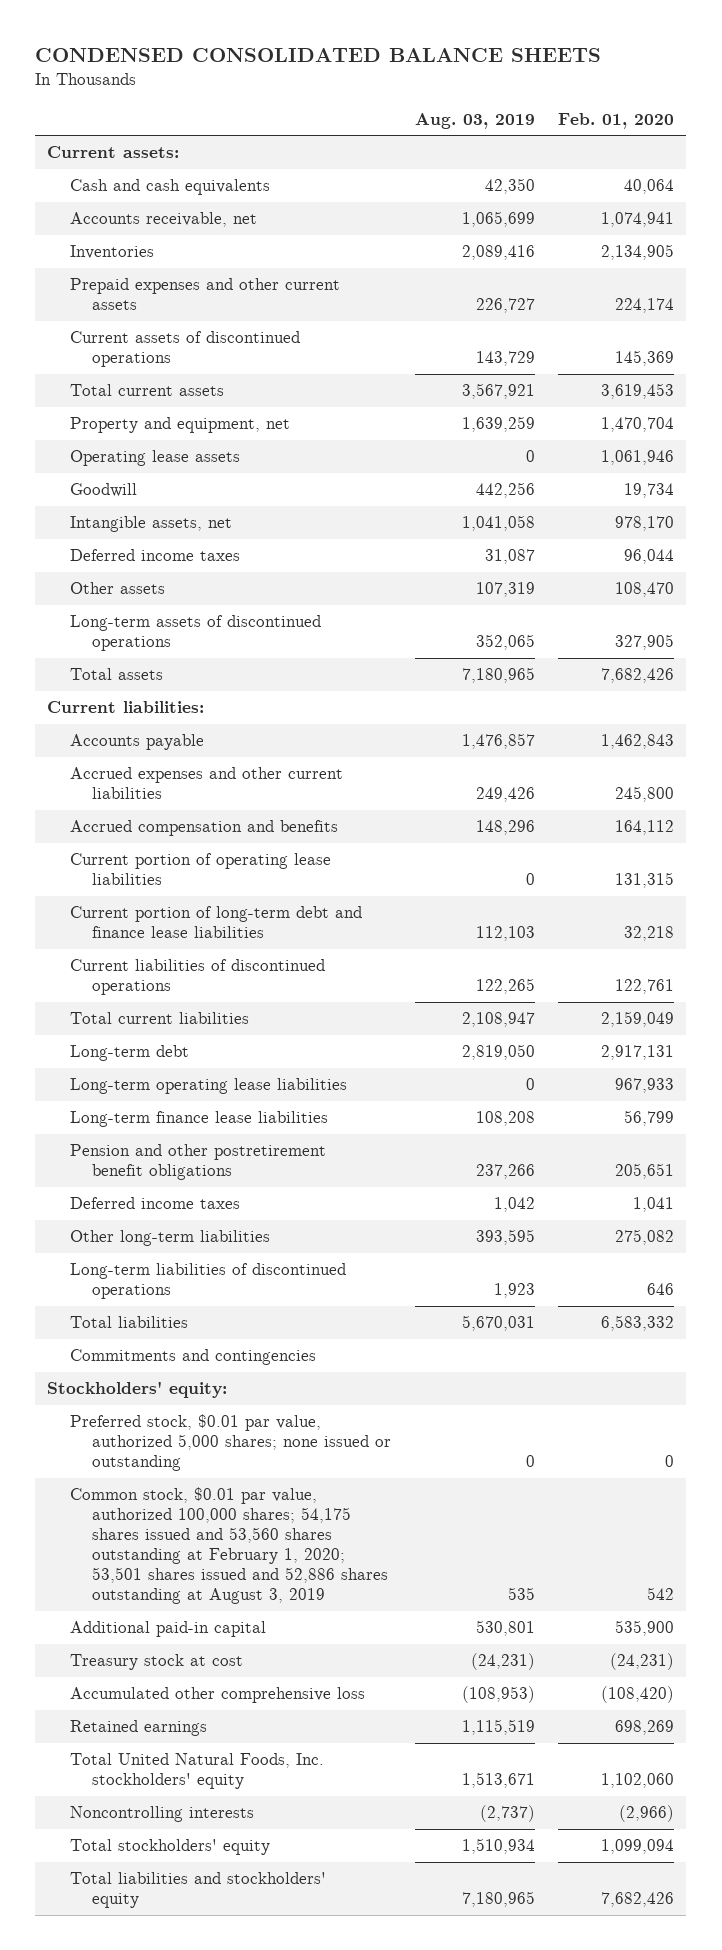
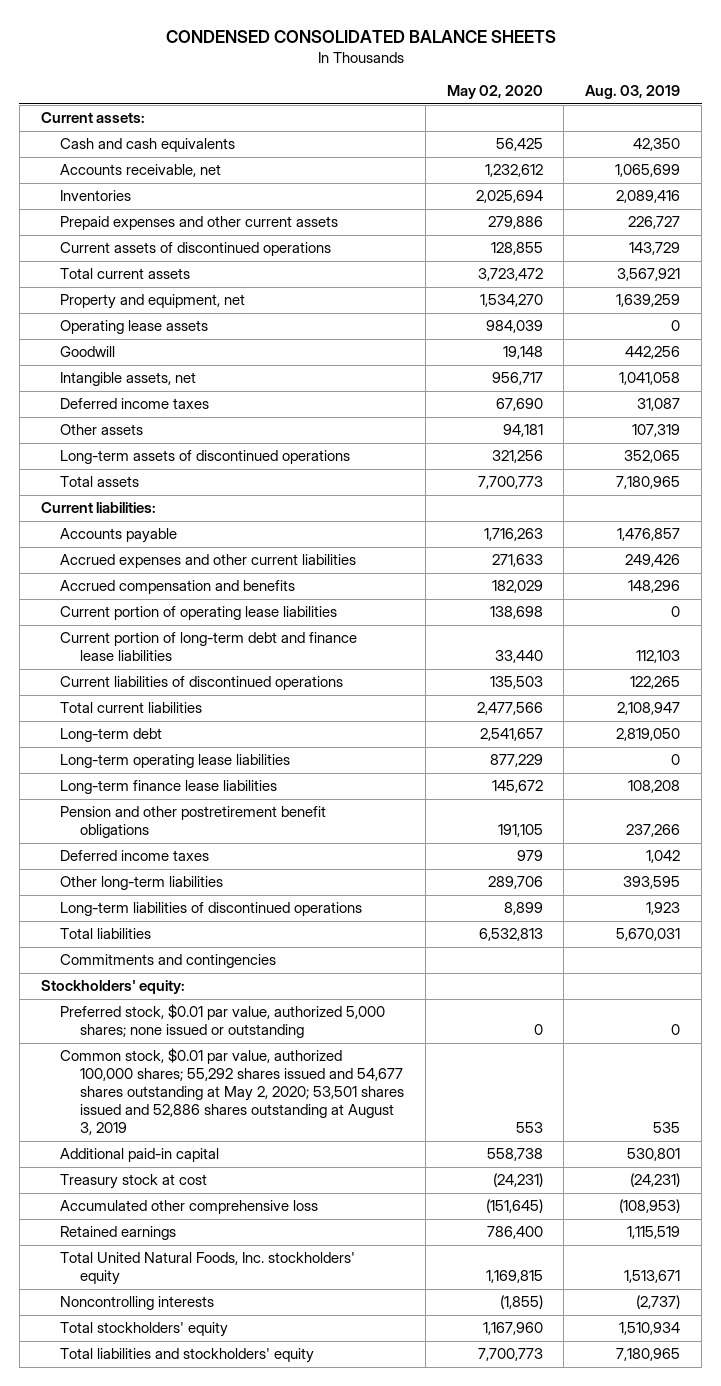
[558,112,675,129] Feb. 01, 2020 -> none
none -> [446,85,543,100] May 02, 2020
[69,1487,389,1605] Common stock, $0.01 par value, authorized 100,000 shares; 54,175 shares issued and 53,560 shares outstanding at February 1, 2020; 53,501 shares issued and 52,886 shares outstanding at August 3, 2019 -> [60,1048,404,1136] Common stock, $0.01 par value, authorized 100,000 shares; 55,292 shares issued and 54,677 shares outstanding at May 2, 2020; 53,501 shares issued and 52,886 shares outstanding at August 3, 2019

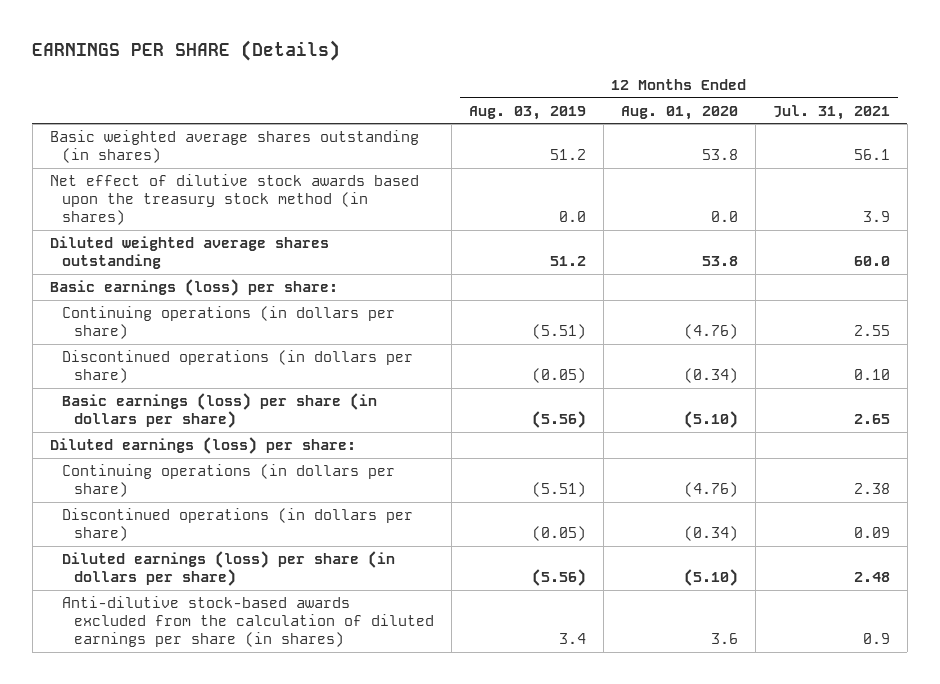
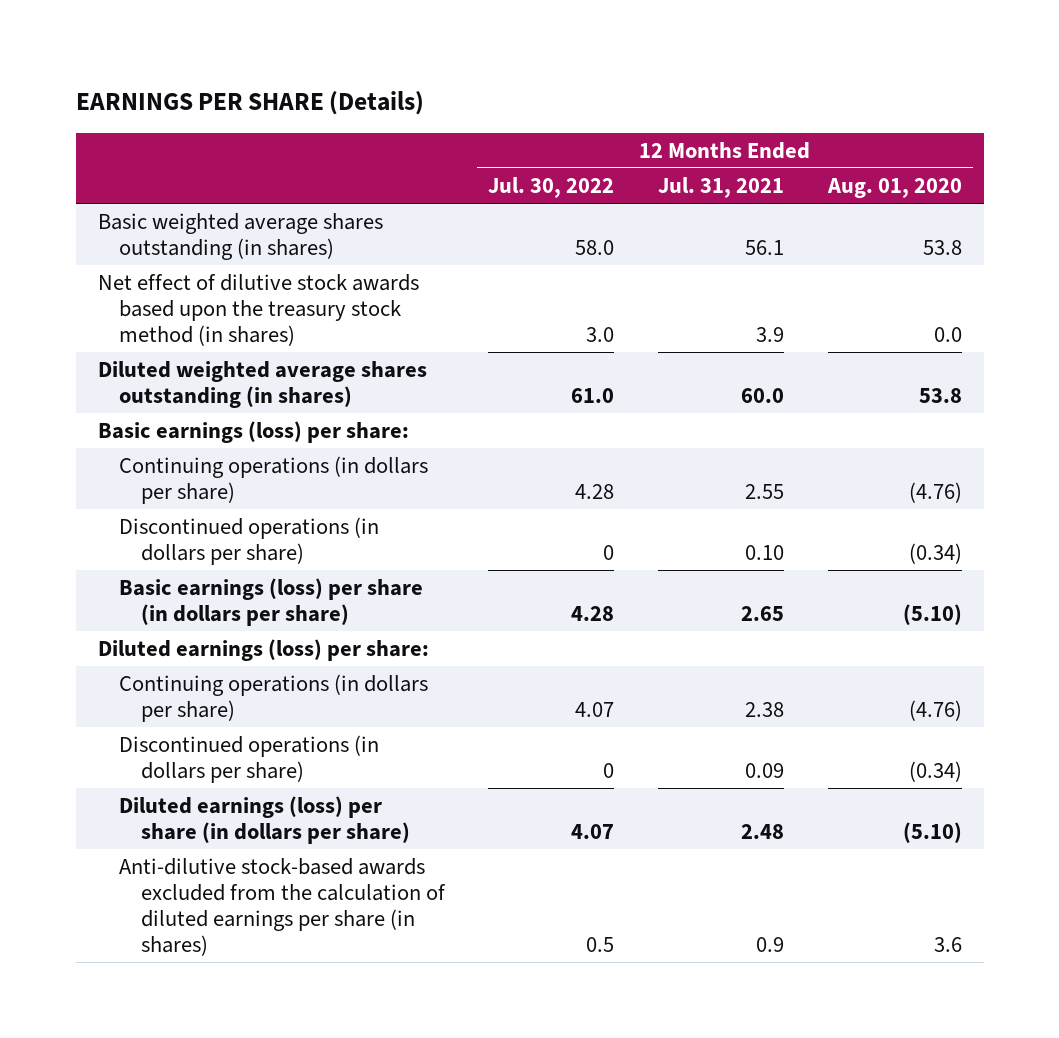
[469,105,587,120] Aug. 03, 2019 -> none
none -> [488,176,615,198] Jul. 30, 2022
[49,236,329,270] Diluted weighted average shares outstanding -> [97,360,427,408] Diluted weighted average shares outstanding (in shares)

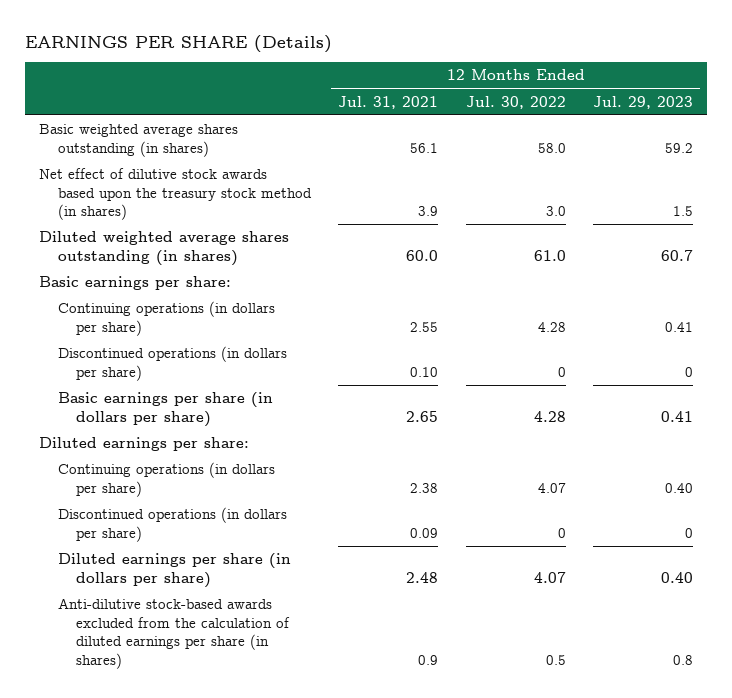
[826,177,962,198] Aug. 01, 2020 -> none
none -> [593,95,694,109] Jul. 29, 2023
[97,420,409,443] Basic earnings (loss) per share: -> [38,276,231,291] Basic earnings per share:
[119,577,424,626] Basic earnings (loss) per share (in dollars per share) -> [57,392,273,427] Basic earnings per share (in dollars per share)
[97,638,429,661] Diluted earnings (loss) per share: -> [38,437,249,452] Diluted earnings per share:
[119,795,410,844] Diluted earnings (loss) per share (in dollars per share) -> [57,553,291,588] Diluted earnings per share (in dollars per share)

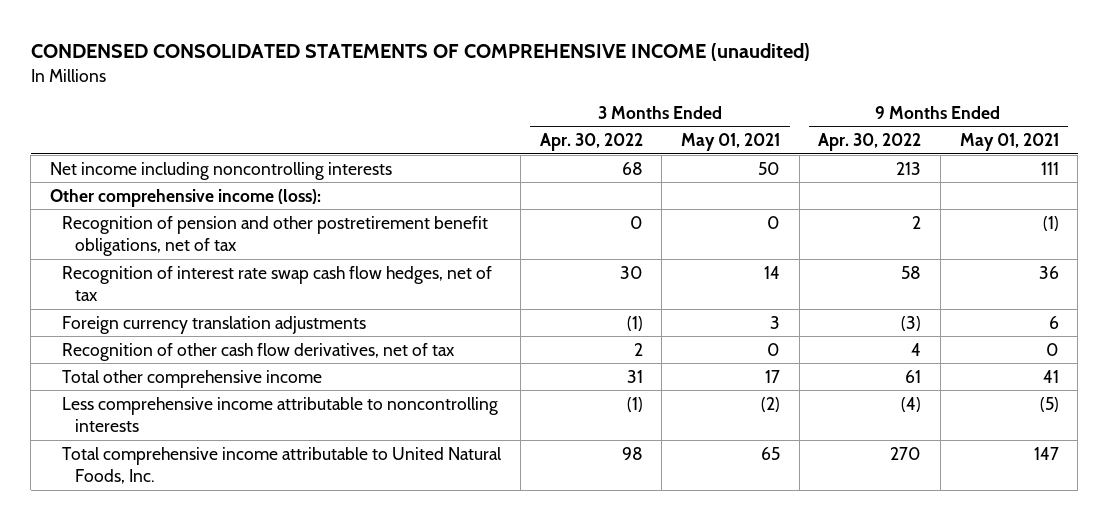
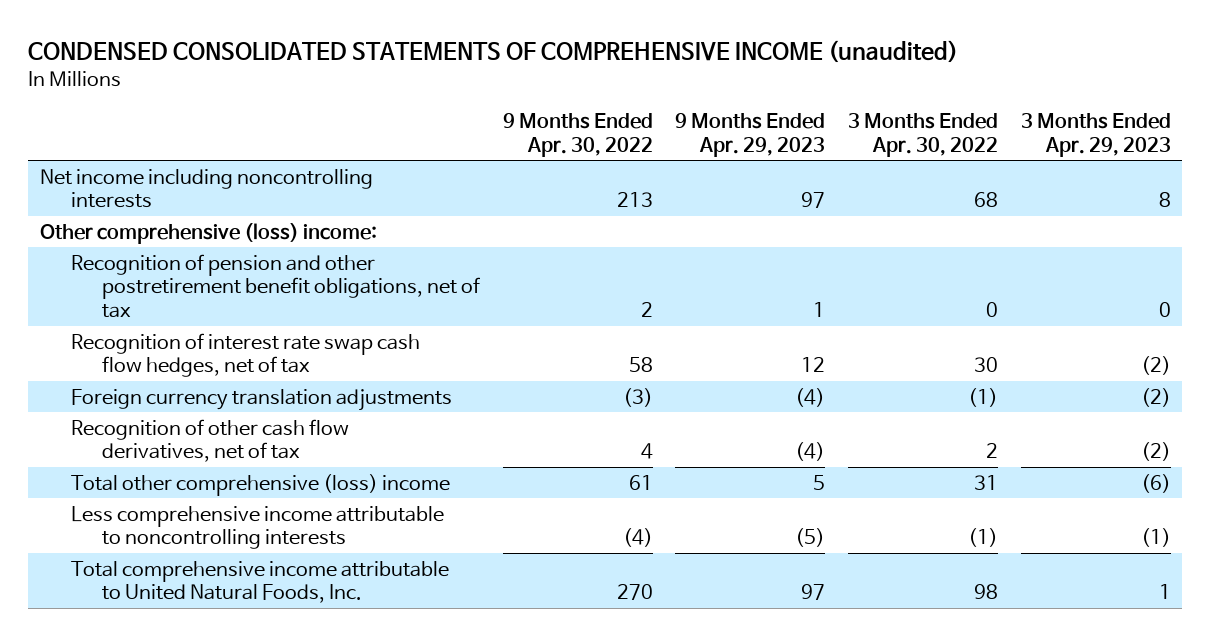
[680,133,780,152] May 01, 2021 -> none
[959,133,1059,152] May 01, 2021 -> none
none -> [675,113,826,157] 9 Months Ended Apr. 29, 2023
none -> [1020,113,1171,157] 3 Months Ended Apr. 29, 2023
[50,188,322,207] Other comprehensive income (loss): -> [39,222,377,244] Other comprehensive (loss) income:
[62,369,323,388] Total other comprehensive income -> [70,473,450,496] Total other comprehensive (loss) income

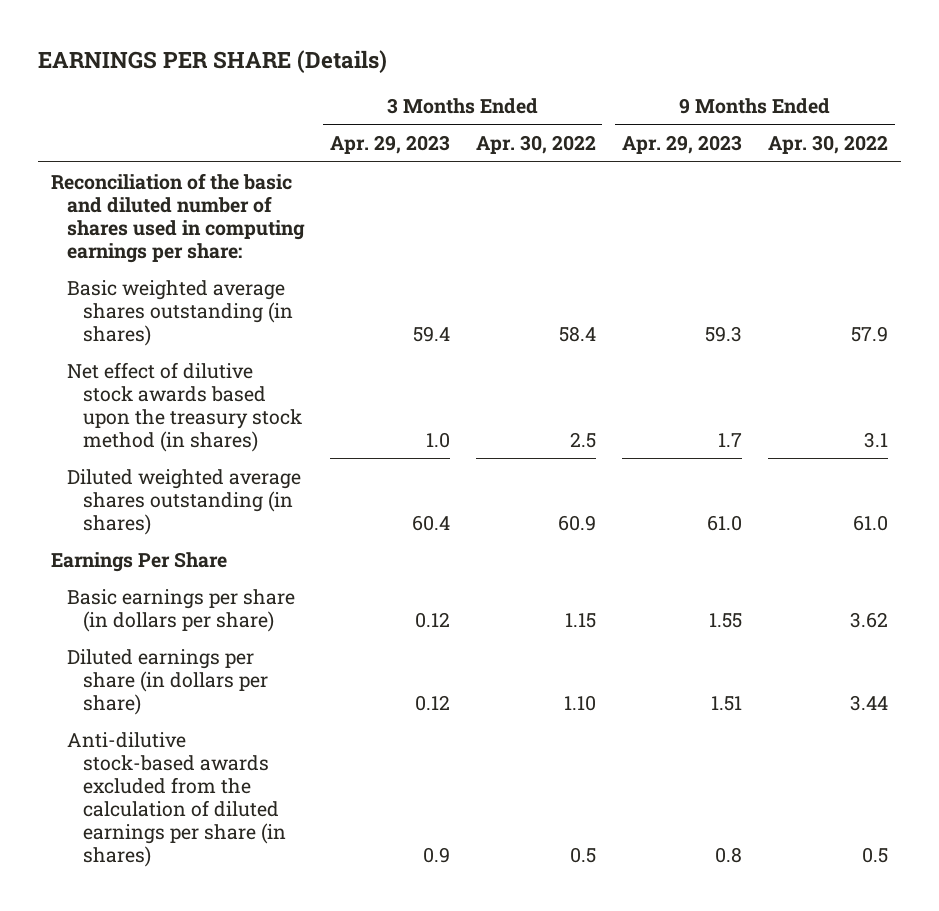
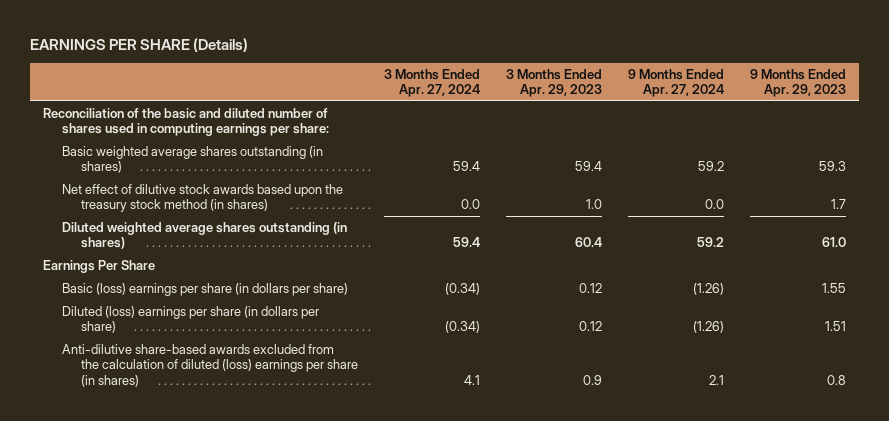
[475,135,596,155] Apr. 30, 2022 -> none
[768,135,889,155] Apr. 30, 2022 -> none
none -> [384,69,481,98] 3 Months Ended Apr. 27, 2024
none -> [628,69,725,98] 9 Months Ended Apr. 27, 2024
[66,588,295,632] Basic earnings per share (in dollars per share) -> [62,282,349,296] Basic (loss) earnings per share (in dollars per share)
[66,648,268,715] Diluted earnings per share (in dollars per share) -> [62,305,320,334] Diluted (loss) earnings per share (in dollars per share)
[66,731,286,867] Anti-dilutive stock-based awards excluded from the calculation of diluted earnings per share (in shares) -> [62,343,359,387] Anti-dilutive share-based awards excluded from the calculation of diluted (loss) earnings per share (in shares)

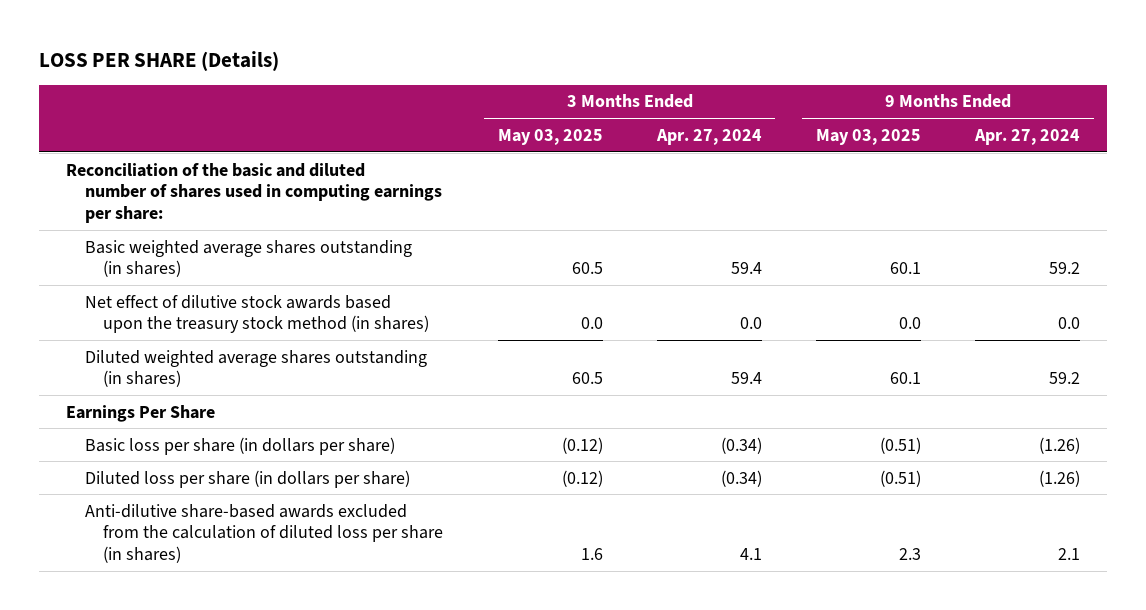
[30,38,249,53] EARNINGS PER SHARE (Details) -> [38,50,279,71] LOSS PER SHARE (Details)
[506,69,603,98] 3 Months Ended Apr. 29, 2023 -> none
[750,69,847,98] 9 Months Ended Apr. 29, 2023 -> none
none -> [497,128,603,145] May 03, 2025
none -> [815,128,921,145] May 03, 2025
[62,282,349,296] Basic (loss) earnings per share (in dollars per share) -> [84,436,395,455] Basic loss per share (in dollars per share)
[62,305,320,334] Diluted (loss) earnings per share (in dollars per share) -> [84,469,410,488] Diluted loss per share (in dollars per share)
[62,343,359,387] Anti-dilutive share-based awards excluded from the calculation of diluted (loss) earnings per share (in shares) -> [84,503,444,564] Anti-dilutive share-based awards excluded from the calculation of diluted loss per share (in shares)

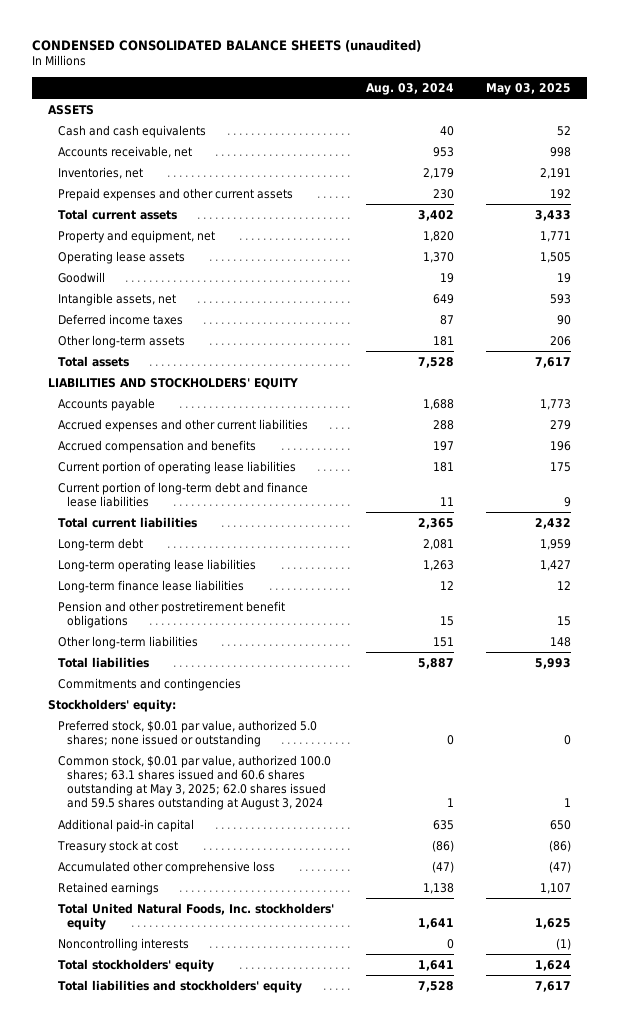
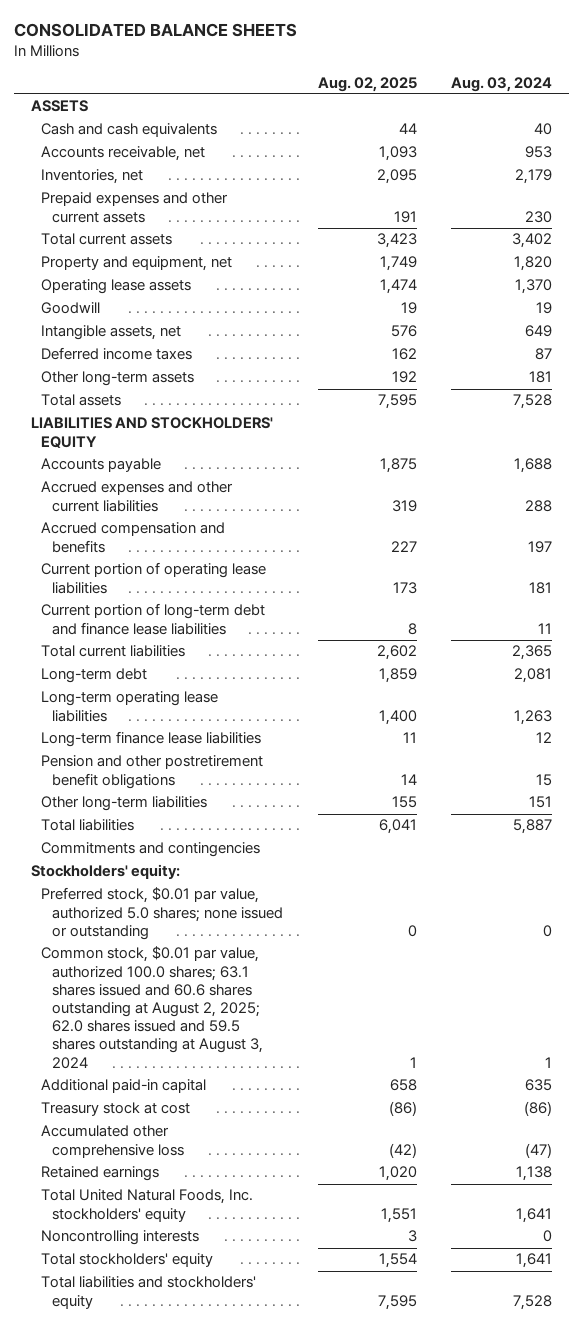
[31,39,421,52] CONDENSED CONSOLIDATED BALANCE SHEETS (unaudited) -> [13,23,297,38] CONSOLIDATED BALANCE SHEETS
[485,82,571,95] May 03, 2025 -> none
none -> [317,76,417,92] Aug. 02, 2025
[57,754,331,811] Common stock, $0.01 par value, authorized 100.0 shares; 63.1 shares issued and 60.6 shares outstanding at May 3, 2025; 62.0 shares issued and 59.5 shares outstanding at August 3, 2024 -> [41,946,264,1069] Common stock, $0.01 par value, authorized 100.0 shares; 63.1 shares issued and 60.6 shares outstanding at August 2, 2025; 62.0 shares issued and 59.5 shares outstanding at August 3, 2024

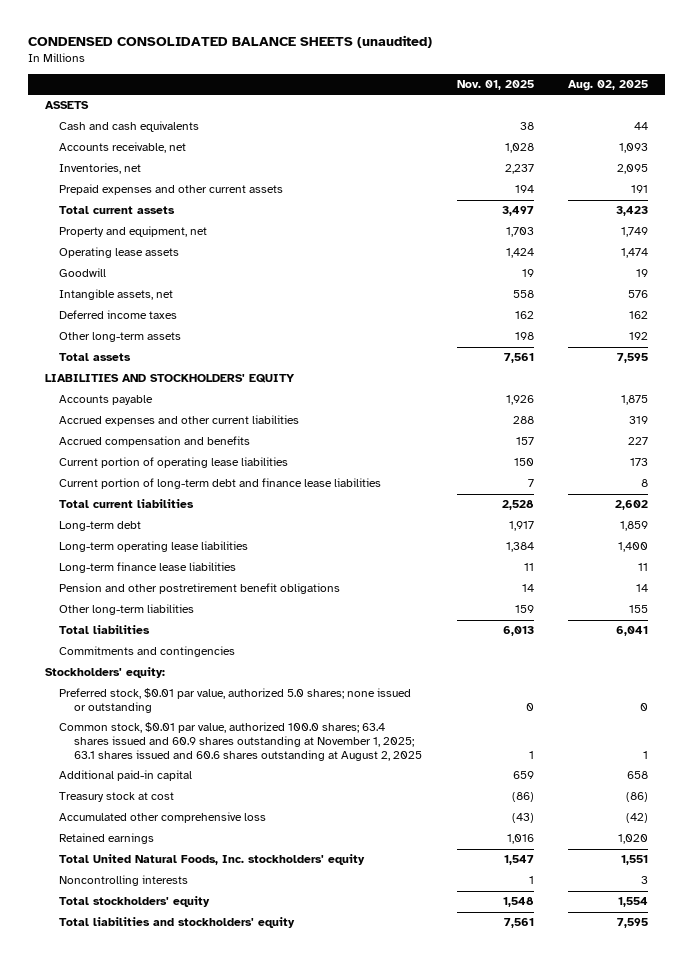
[13,23,297,38] CONSOLIDATED BALANCE SHEETS -> [27,34,432,48] CONDENSED CONSOLIDATED BALANCE SHEETS (unaudited)
[451,76,553,92] Aug. 03, 2024 -> none
none -> [456,80,534,91] Nov. 01, 2025
[41,946,264,1069] Common stock, $0.01 par value, authorized 100.0 shares; 63.1 shares issued and 60.6 shares outstanding at August 2, 2025; 62.0 shares issued and 59.5 shares outstanding at August 3, 2024 -> [59,722,423,761] Common stock, $0.01 par value, authorized 100.0 shares; 63.4 shares issued and 60.9 shares outstanding at November 1, 2025; 63.1 shares issued and 60.6 shares outstanding at August 2, 2025

